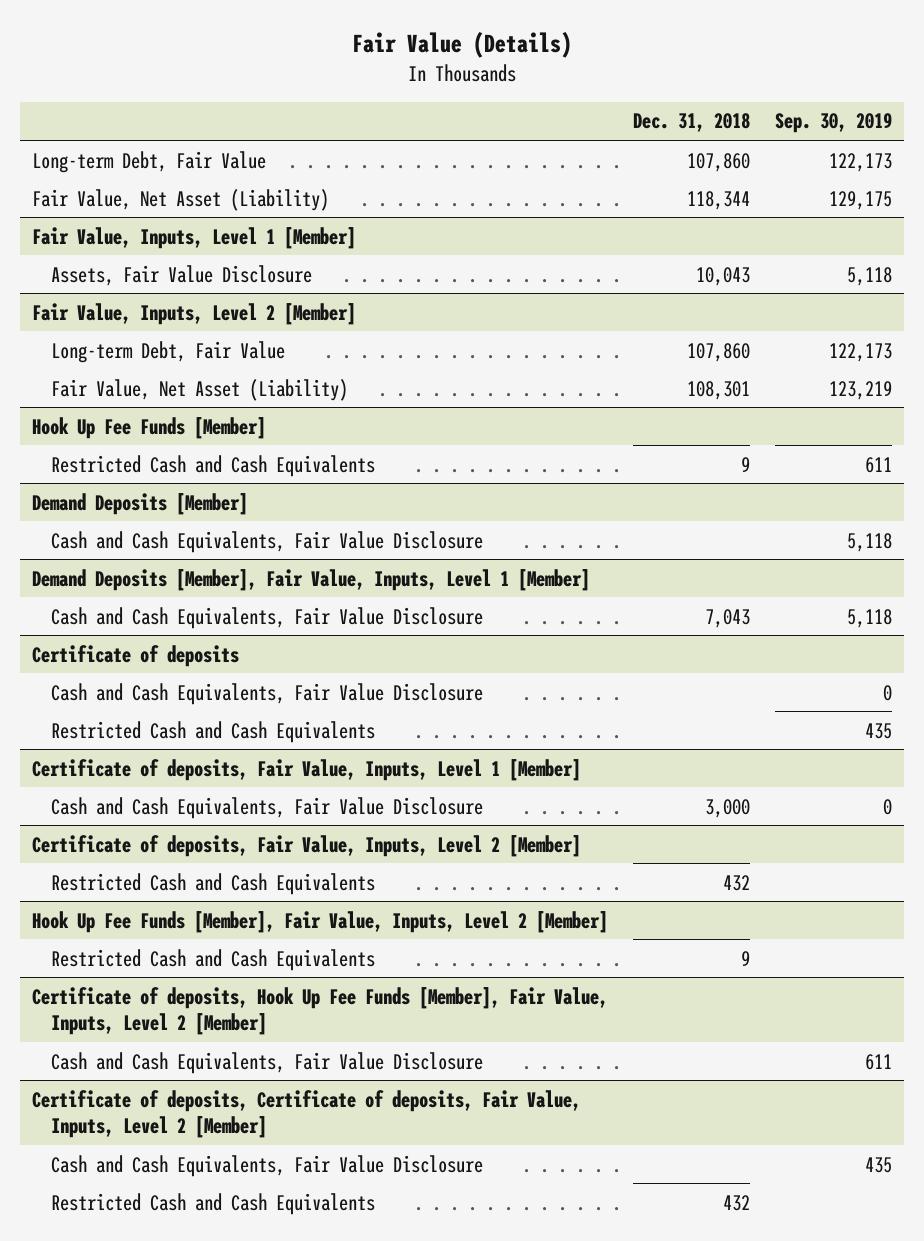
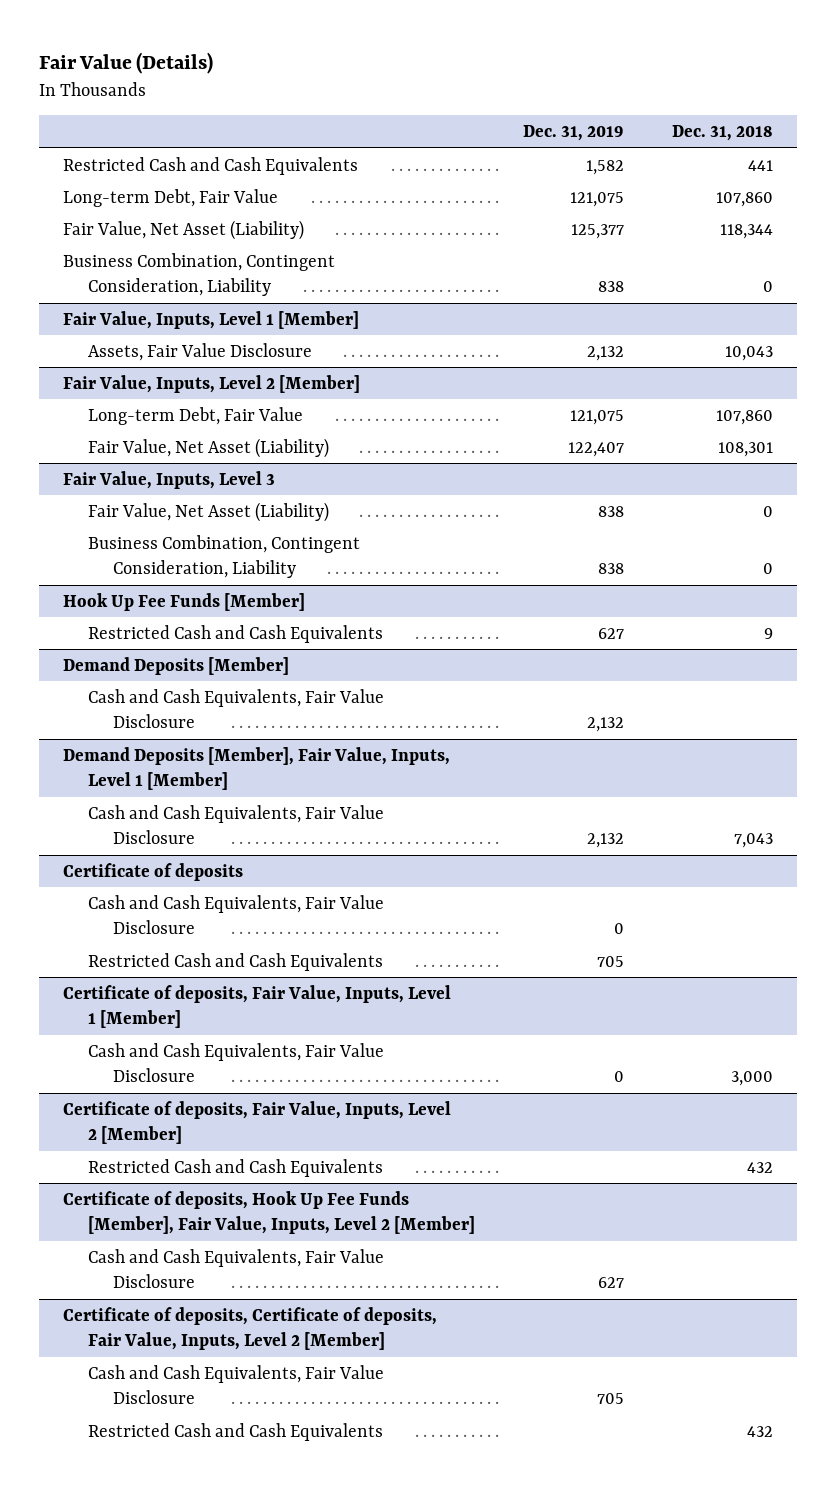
[774,113,892,134] Sep. 30, 2019 -> none
none -> [522,125,624,142] Dec. 31, 2019
none -> [62,156,358,175] Restricted Cash and Cash Equivalents
none -> [62,252,335,297] Business Combination, Contingent Consideration, Liability
none -> [62,470,275,489] Fair Value, Inputs, Level 3
none -> [87,501,329,522] Fair Value, Net Asset (Liability)
none -> [87,534,360,579] Business Combination, Contingent Consideration, Liability
[32,910,609,933] Hook Up Fee Funds [Member], Fair Value, Inputs, Level 2 [Member] -> none
[50,948,375,971] Restricted Cash and Cash Equivalents -> none

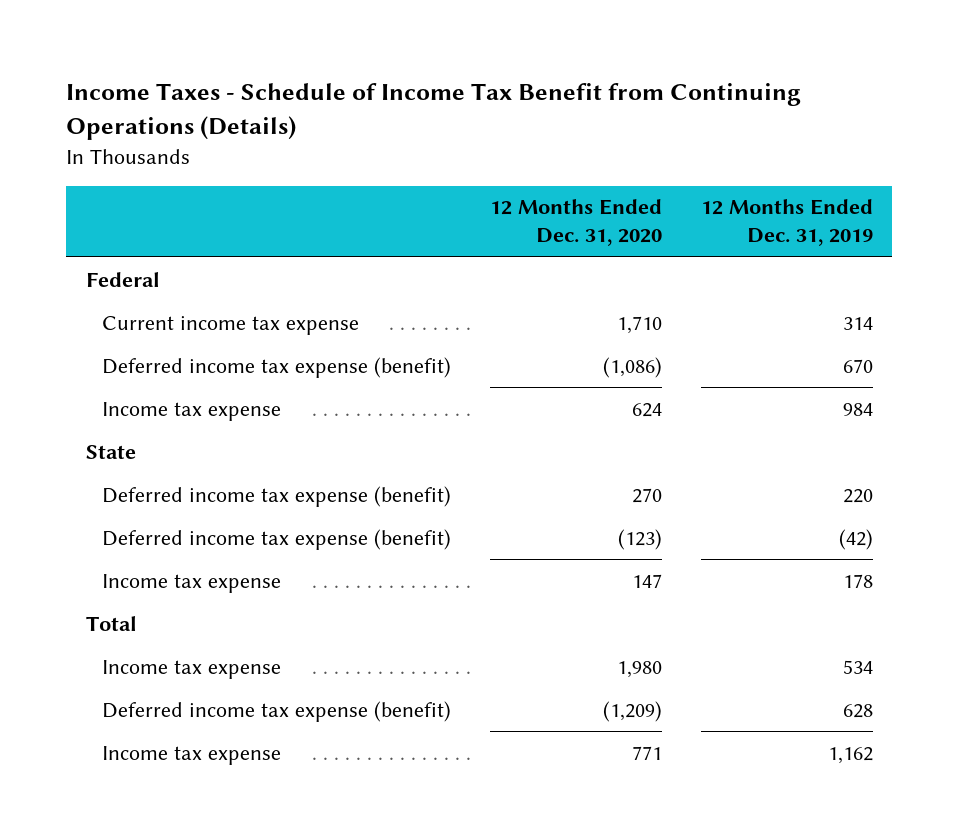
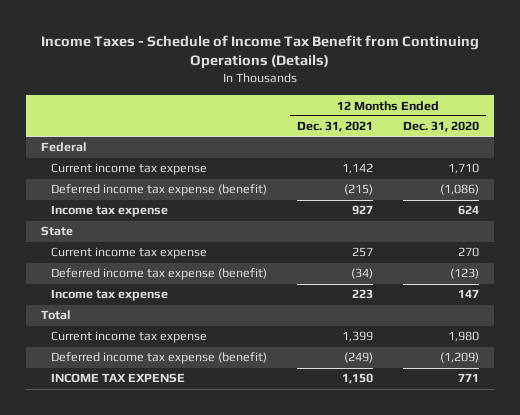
[700,199,873,247] 12 Months Ended Dec. 31, 2019 -> none
none -> [297,121,374,133] Dec. 31, 2021
[102,485,452,507] Deferred income tax expense (benefit) -> [51,247,208,260] Current income tax expense
[102,659,282,679] Income tax expense -> [51,331,208,344] Current income tax expense
[102,745,282,765] Income tax expense -> [51,373,186,384] INCOME TAX EXPENSE

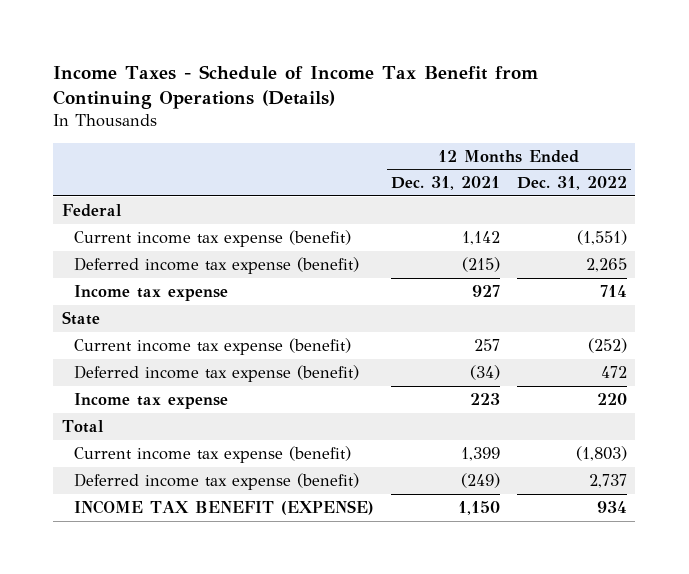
[402,121,479,133] Dec. 31, 2020 -> none
none -> [516,176,627,191] Dec. 31, 2022
[51,163,208,176] Current income tax expense -> [74,229,352,247] Current income tax expense (benefit)
[51,247,208,260] Current income tax expense -> [74,337,352,355] Current income tax expense (benefit)
[51,331,208,344] Current income tax expense -> [74,445,352,463] Current income tax expense (benefit)
[51,373,186,384] INCOME TAX EXPENSE -> [74,499,375,515] INCOME TAX BENEFIT (EXPENSE)

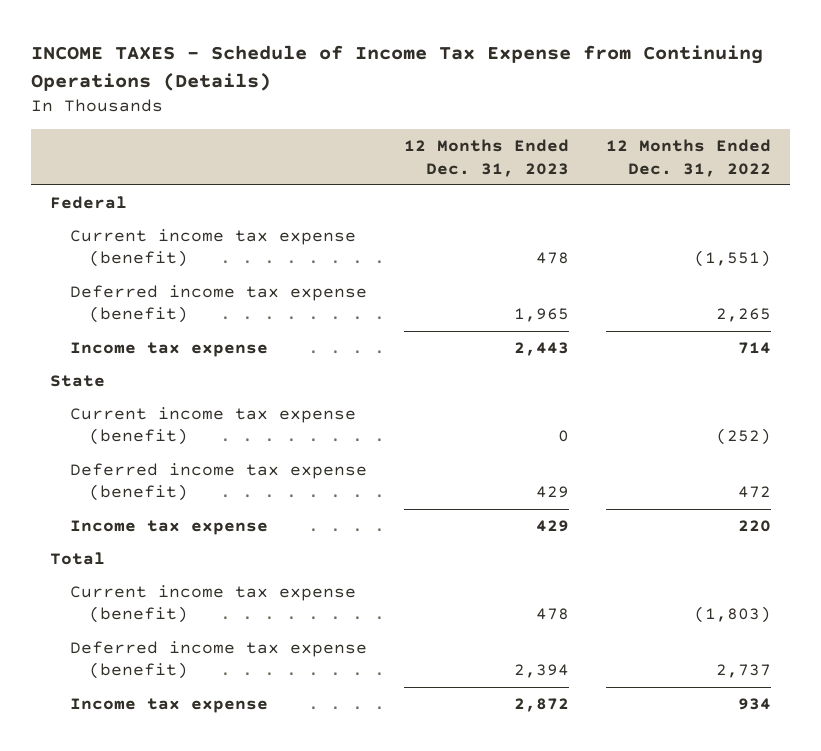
[53,64,539,110] Income Taxes - Schedule of Income Tax Benefit from Continuing Operations (Details) -> [31,44,764,91] INCOME TAXES - Schedule of Income Tax Expense from Continuing Operations (Details)
[391,176,501,191] Dec. 31, 2021 -> none
none -> [403,138,569,177] 12 Months Ended Dec. 31, 2023
[74,499,375,515] INCOME TAX BENEFIT (EXPENSE) -> [69,697,268,713] Income tax expense

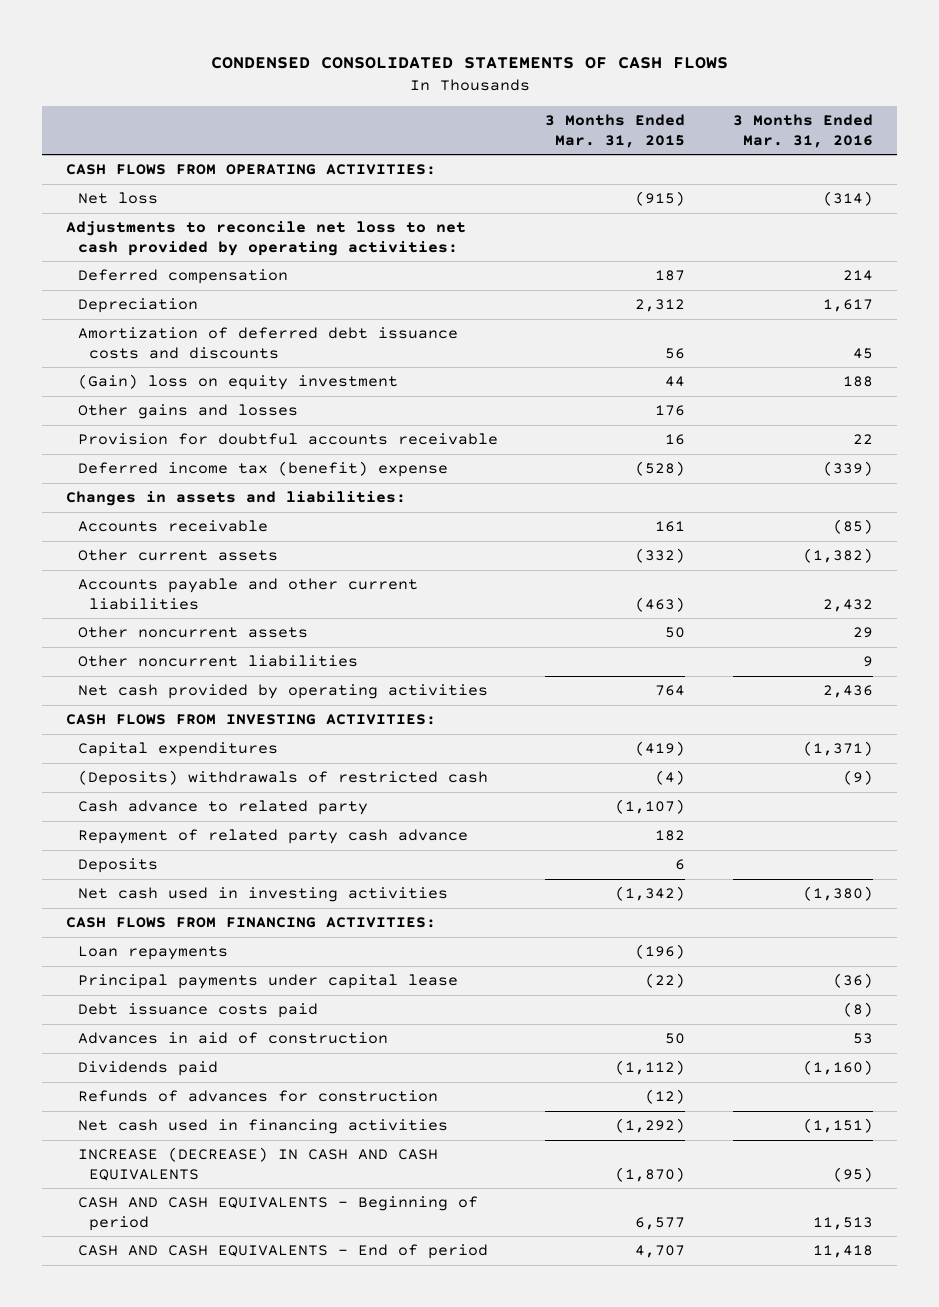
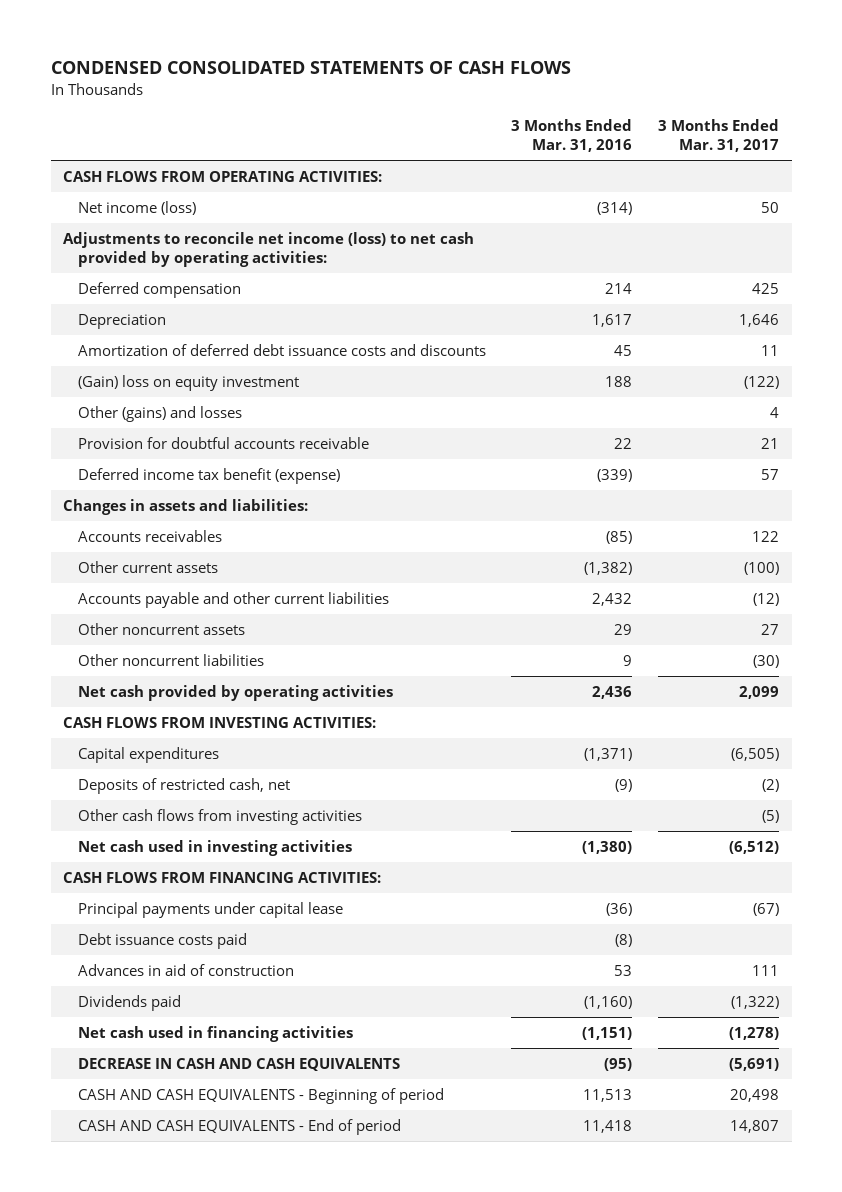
[545,114,686,148] 3 Months Ended Mar. 31, 2015 -> none
none -> [657,118,779,153] 3 Months Ended Mar. 31, 2017
[77,192,158,205] Net loss -> [77,200,196,215] Net income (loss)
[66,221,467,256] Adjustments to reconcile net loss to net cash provided by operating activities: -> [63,231,475,268] Adjustments to reconcile net income (loss) to net cash provided by operating activities:
[77,404,298,420] Other gains and losses -> [77,405,242,422] Other (gains) and losses
[77,461,448,478] Deferred income tax (benefit) expense -> [77,467,340,484] Deferred income tax benefit (expense)
[77,520,268,533] Accounts receivable -> [77,529,222,542] Accounts receivables
[77,800,368,816] Cash advance to related party -> none
[77,829,468,845] Repayment of related party cash advance -> none
[77,858,158,874] Deposits -> none
[77,770,488,787] (Deposits) withdrawals of restricted cash -> [77,777,290,794] Deposits of restricted cash, net
none -> [77,808,362,825] Other cash flows from investing activities
[77,946,228,961] Loan repayments -> none
[77,1090,438,1103] Refunds of advances for construction -> none
[77,1147,438,1181] INCREASE (DECREASE) IN CASH AND CASH EQUIVALENTS -> [77,1057,400,1071] DECREASE IN CASH AND CASH EQUIVALENTS

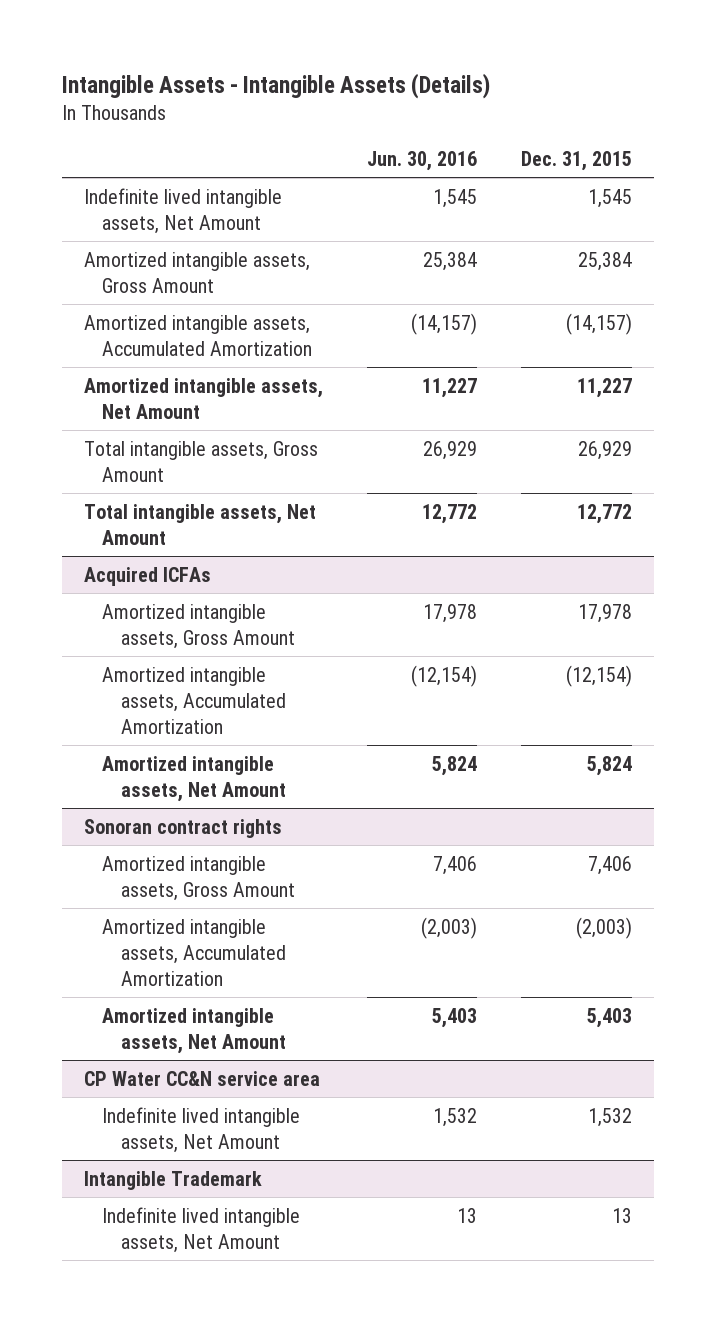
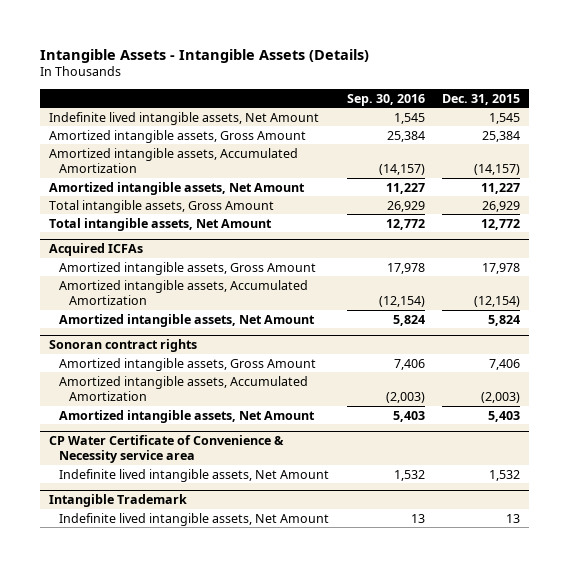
[366,150,477,171] Jun. 30, 2016 -> none
none -> [346,93,425,106] Sep. 30, 2016
[83,1070,320,1086] CP Water CC&N service area -> [48,435,284,464] CP Water Certificate of Convenience & Necessity service area

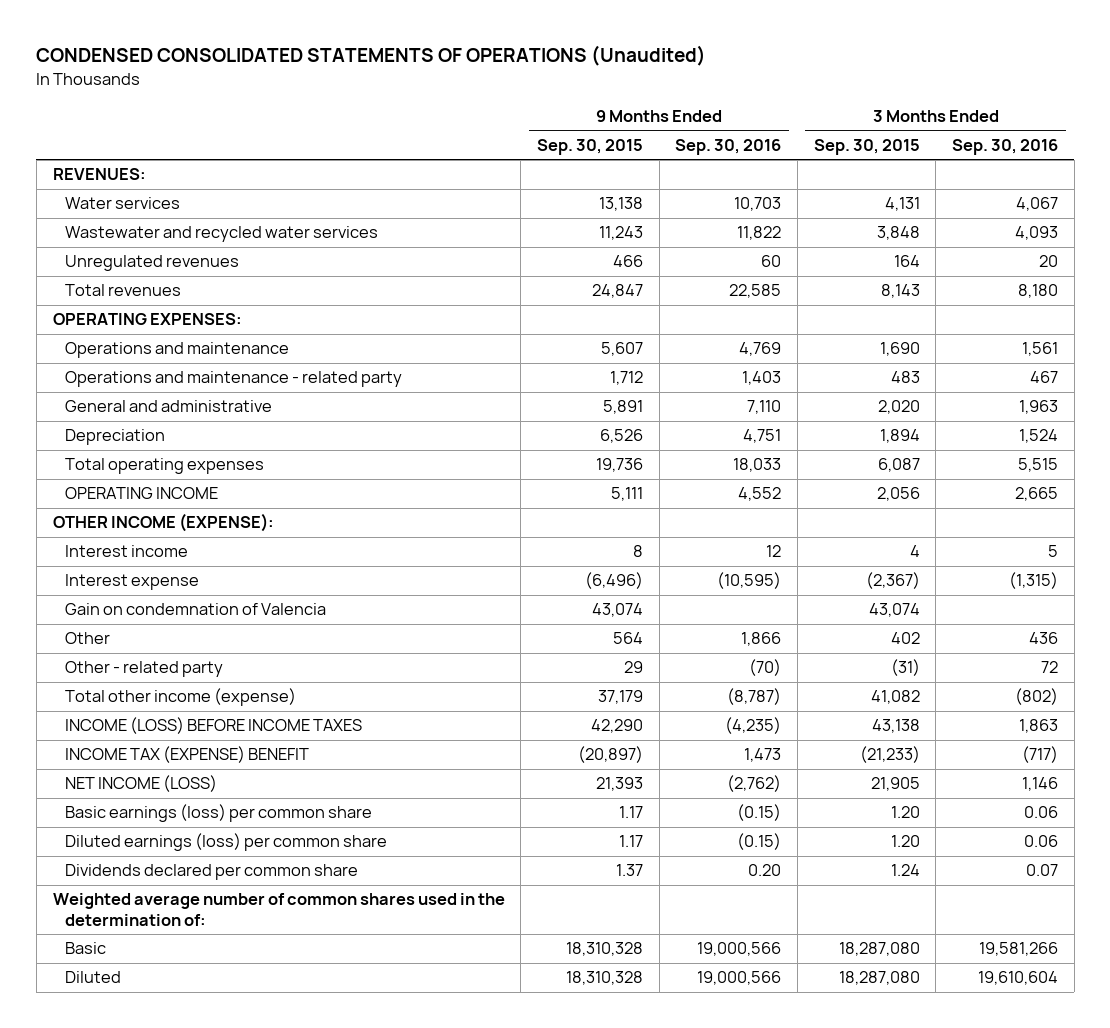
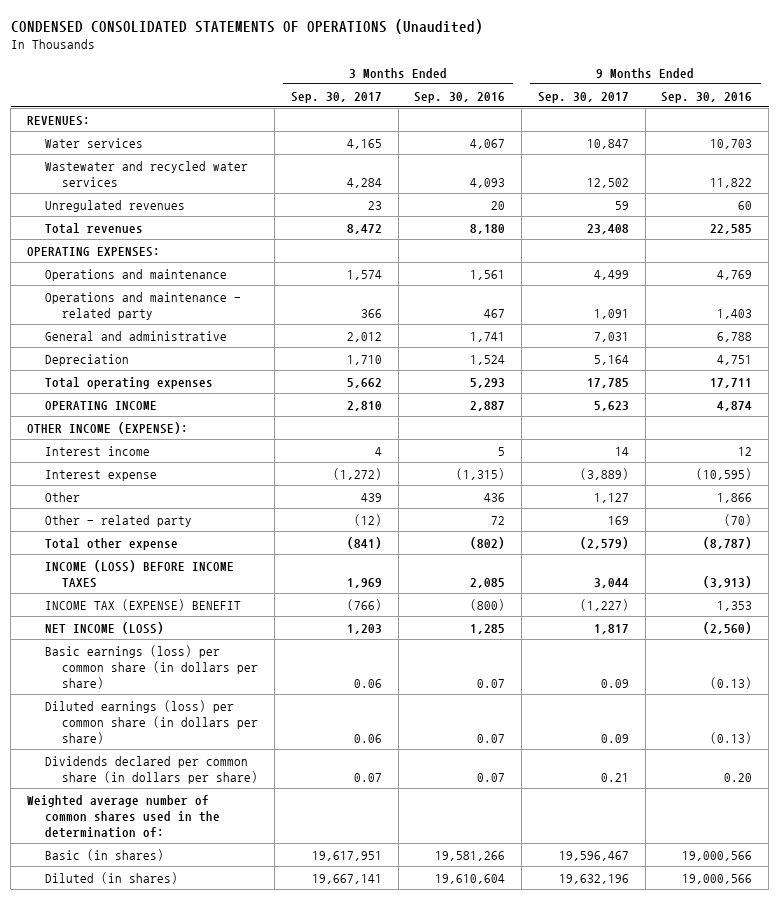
[536,138,643,155] Sep. 30, 2015 -> none
[813,138,920,155] Sep. 30, 2015 -> none
none -> [290,91,382,103] Sep. 30, 2017
none -> [537,91,629,103] Sep. 30, 2017
[747,400,782,415] 7,110 -> [717,331,753,342] 6,788
[1018,400,1058,415] 1,963 -> [470,331,506,342] 1,741
[733,458,782,473] 18,033 -> [710,377,753,388] 17,711
[1017,458,1058,473] 5,515 -> [470,377,506,388] 5,293
[738,487,782,502] 4,552 -> [717,400,753,411] 4,874
[1014,487,1058,502] 2,665 -> [470,400,506,411] 2,887
[64,603,326,616] Gain on condemnation of Valencia -> none
[64,688,296,707] Total other income (expense) -> [44,537,178,550] Total other expense
[725,717,782,735] (4,235) -> [703,575,753,588] (3,913)
[1018,719,1058,734] 1,863 -> [470,577,506,588] 2,085
[744,748,782,763] 1,473 -> [717,600,753,611] 1,353
[1021,746,1058,764] (717) -> [470,598,506,611] (800)
[727,775,782,793] (2,762) -> [703,621,753,634] (2,560)
[1021,777,1058,792] 1,146 -> [470,623,506,634] 1,285
[64,804,372,823] Basic earnings (loss) per common share -> [44,644,259,689] Basic earnings (loss) per common share (in dollars per share)
[737,804,782,822] (0.15) -> [710,676,753,689] (0.13)
[1023,806,1058,819] 0.06 -> [477,678,506,688] 0.07
[64,833,387,852] Diluted earnings (loss) per common share -> [44,699,259,744] Diluted earnings (loss) per common share (in dollars per share)
[737,833,782,851] (0.15) -> [710,731,753,744] (0.13)
[1023,835,1058,848] 0.06 -> [477,733,506,743] 0.07
[64,864,358,881] Dividends declared per common share -> [44,755,259,784] Dividends declared per common share (in dollars per share)
[64,942,106,955] Basic -> [44,848,164,861] Basic (in shares)
[64,971,121,984] Diluted -> [44,871,178,884] Diluted (in shares)

